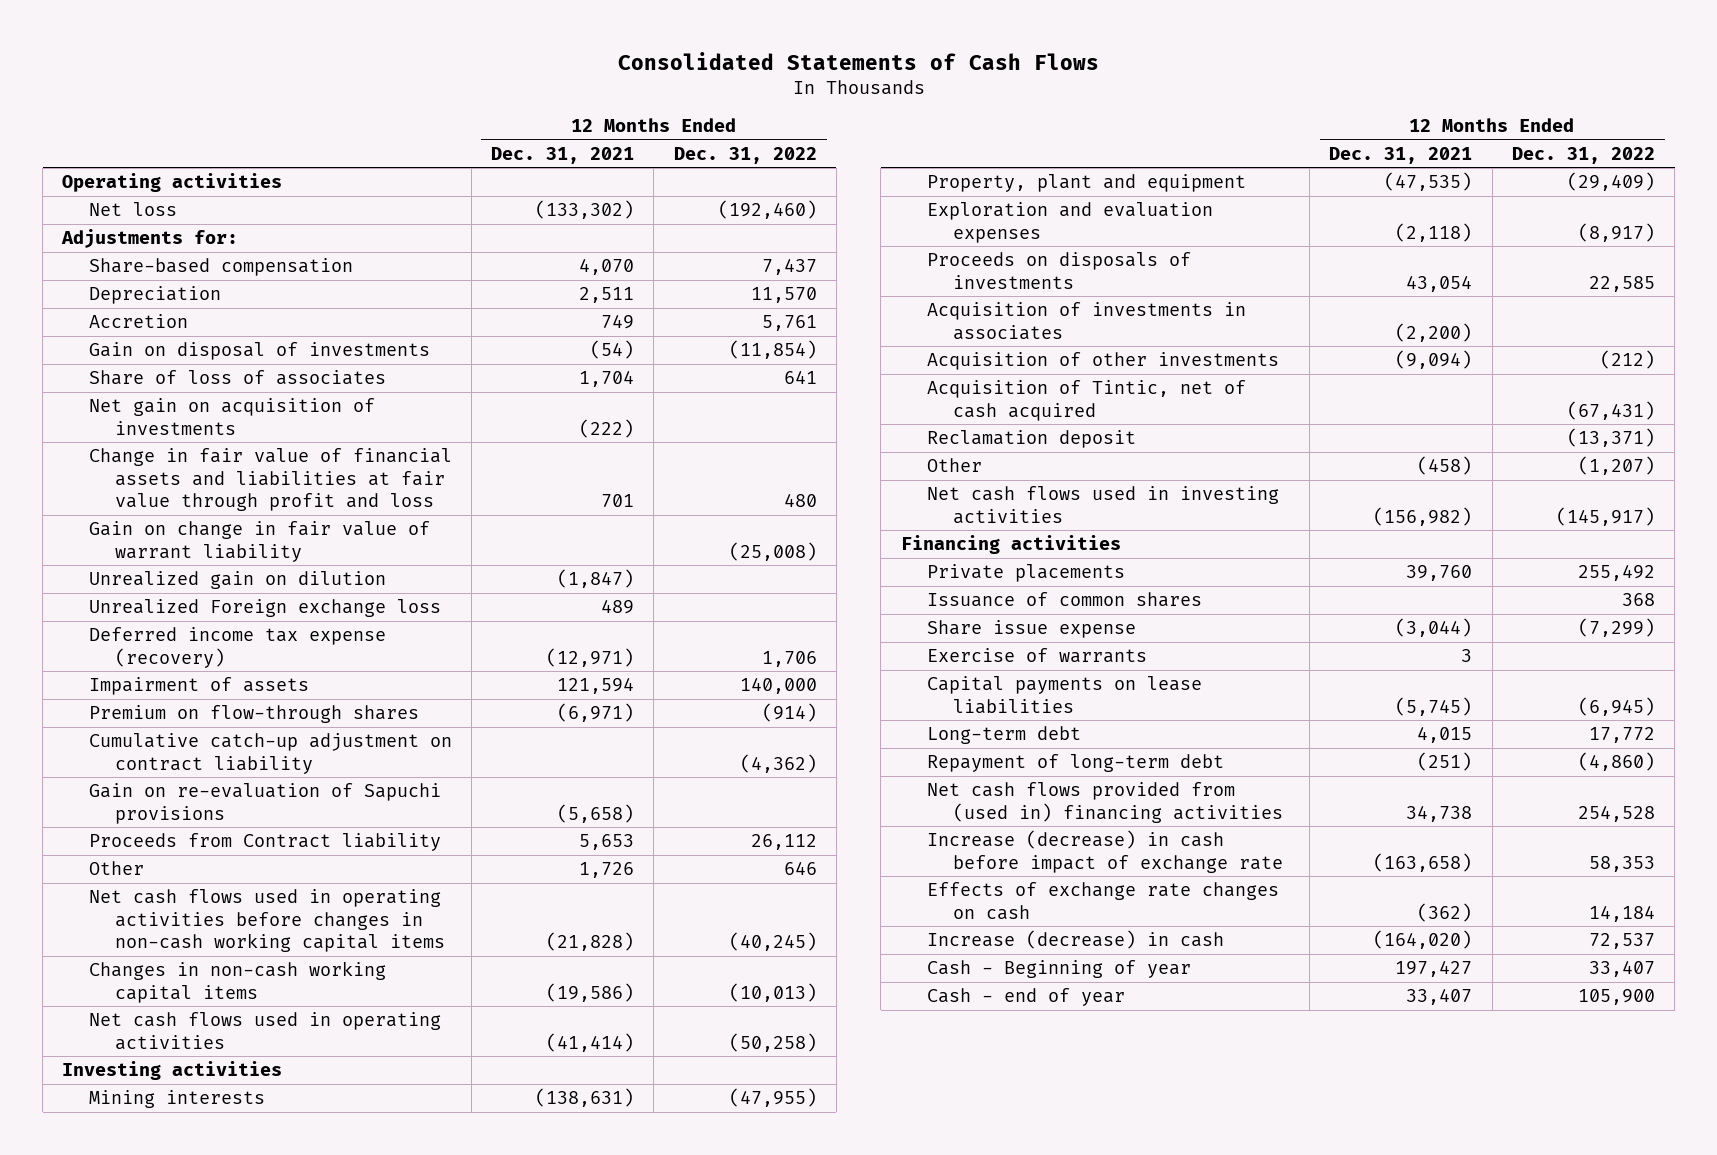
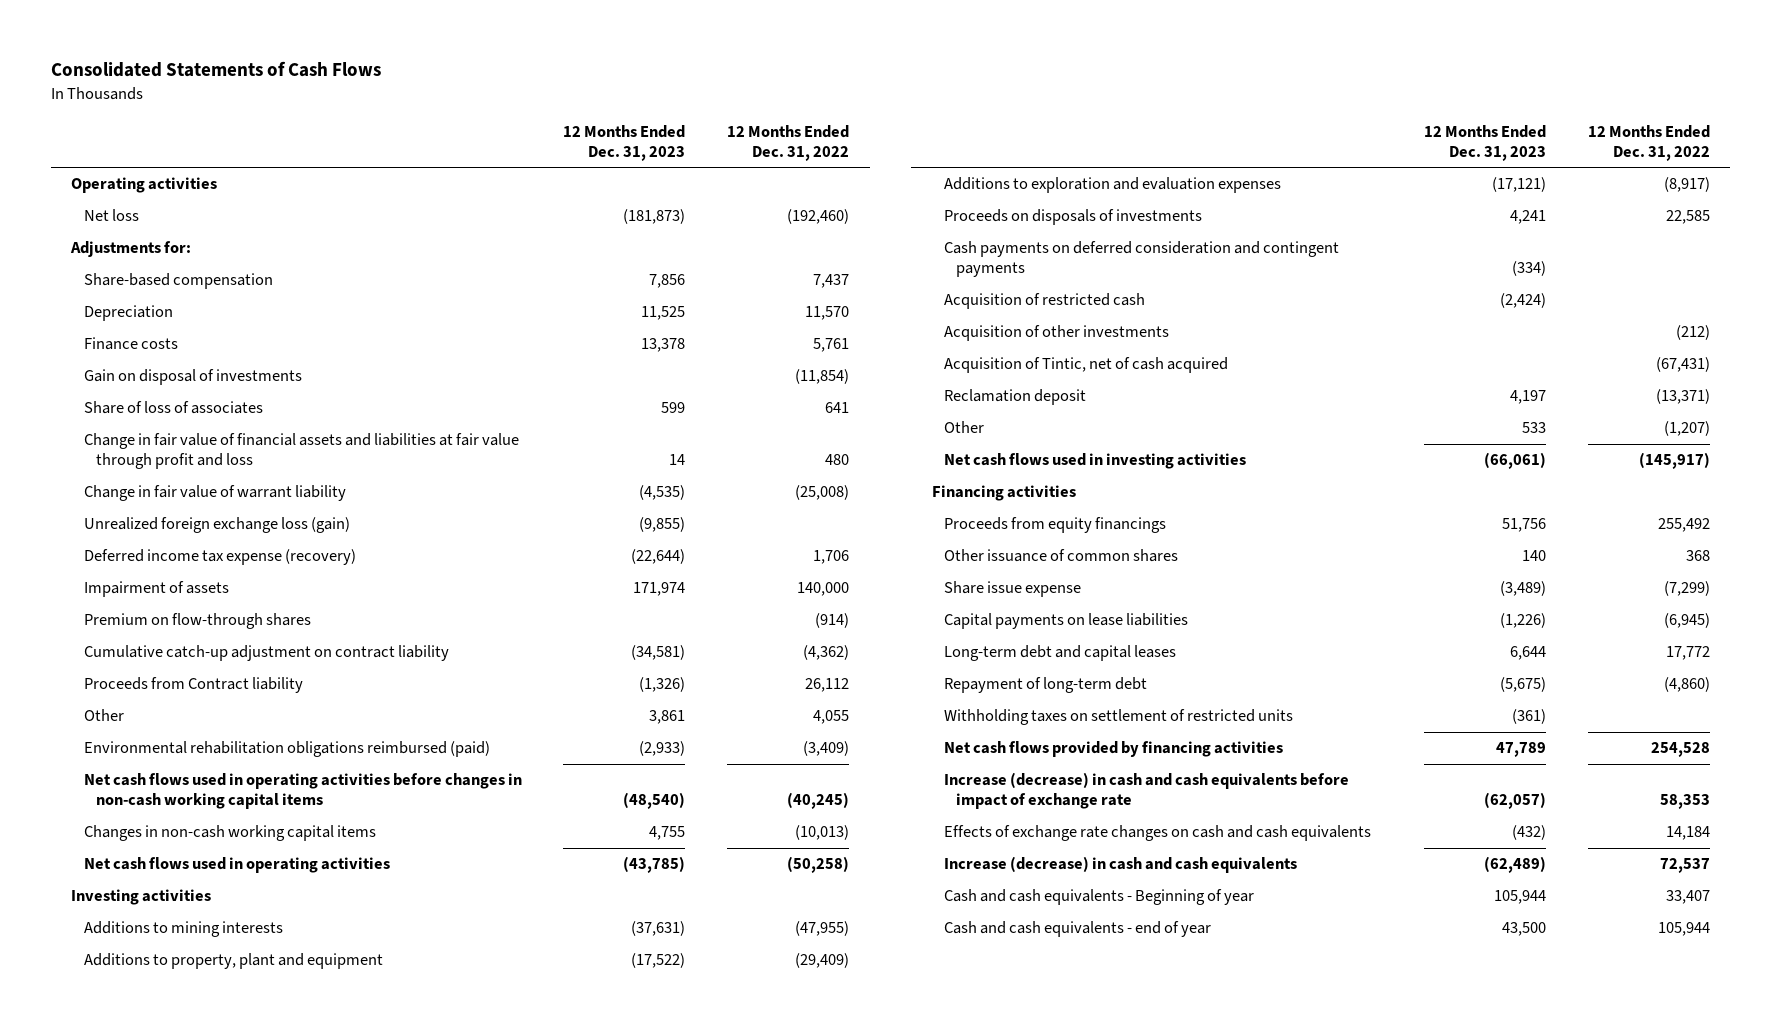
[491,146,635,164] Dec. 31, 2021 -> none
none -> [563,124,686,161] 12 Months Ended Dec. 31, 2023
[88,314,188,329] Accretion -> [83,337,178,351] Finance costs
[88,398,375,435] Net gain on acquisition of investments -> none
[88,571,386,590] Unrealized gain on dilution -> none
[88,521,430,562] Gain on change in fair value of warrant liability -> [83,485,346,502] Change in fair value of warrant liability
[88,599,441,618] Unrealized Foreign exchange loss -> [83,517,350,534] Unrealized foreign exchange loss (gain)
[88,783,441,824] Gain on re-evaluation of Sapuchi provisions -> none
[783,862,817,876] 646 -> [812,710,849,725] 4,055
none -> [83,741,490,758] Environmental rehabilitation obligations reimbursed (paid)
[88,1090,265,1109] Mining interests -> [83,921,283,938] Additions to mining interests
[926,174,1246,193] Property, plant and equipment -> [83,953,383,970] Additions to property, plant and equipment
[926,202,1213,243] Exploration and evaluation expenses -> [944,177,1282,194] Additions to exploration and evaluation expenses
[926,302,1246,340] Acquisition of investments in associates -> none
none -> [944,241,1340,278] Cash payments on deferred consideration and contingent payments
none -> [944,293,1146,310] Acquisition of restricted cash
[926,564,1125,583] Private placements -> [944,517,1167,534] Proceeds from equity financings
[926,592,1202,608] Issuance of common shares -> [944,549,1179,563] Other issuance of common shares
[926,648,1147,664] Exercise of warrants -> none
[926,726,1081,745] Long-term debt -> [944,645,1177,662] Long-term debt and capital leases
none -> [944,709,1294,726] Withholding taxes on settlement of restricted units
[926,782,1283,823] Net cash flows provided from (used in) financing activities -> [944,741,1284,758] Net cash flows provided by financing activities
[926,830,1283,873] Increase (decrease) in cash before impact of exchange rate -> [944,772,1350,810] Increase (decrease) in cash and cash equivalents before impact of exchange rate
[926,882,1279,920] Effects of exchange rate changes on cash -> [944,825,1372,842] Effects of exchange rate changes on cash and cash equivalents
[926,930,1224,950] Increase (decrease) in cash -> [944,856,1298,874] Increase (decrease) in cash and cash equivalents
[926,960,1191,979] Cash - Beginning of year -> [944,889,1255,906] Cash and cash equivalents - Beginning of year
[926,988,1125,1007] Cash - end of year -> [944,921,1212,938] Cash and cash equivalents - end of year
[1577,989,1655,1006] 105,900 -> [1657,922,1710,937] 105,944

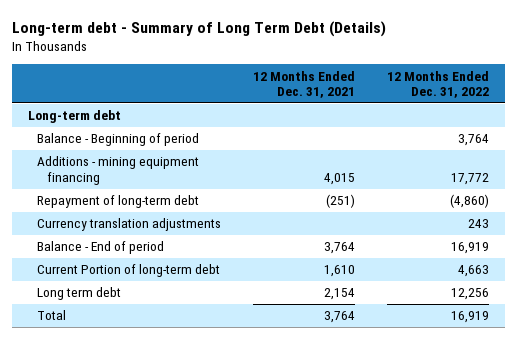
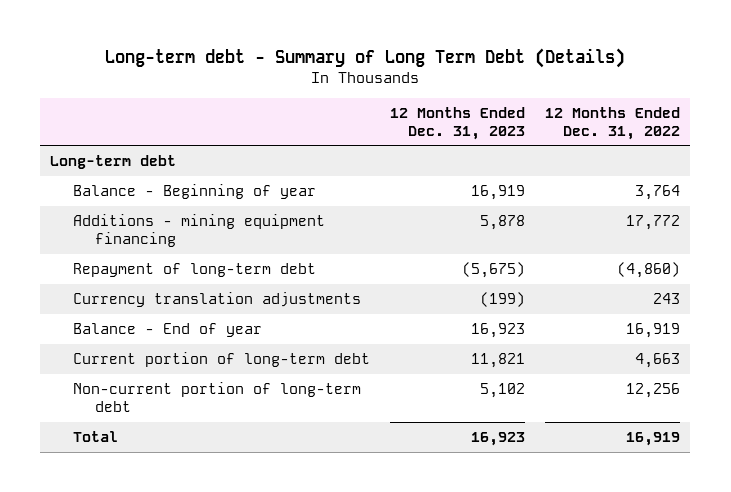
[253,70,356,99] 12 Months Ended Dec. 31, 2021 -> none
none -> [389,106,525,140] 12 Months Ended Dec. 31, 2023
[37,133,200,147] Balance - Beginning of period -> [72,183,316,199] Balance - Beginning of year
[37,241,165,255] Balance - End of period -> [72,322,262,337] Balance - End of year
[37,264,221,278] Current Portion of long-term debt -> [72,351,370,367] Current portion of long-term debt
[37,287,122,301] Long term debt -> [72,381,361,412] Non-current portion of long-term debt

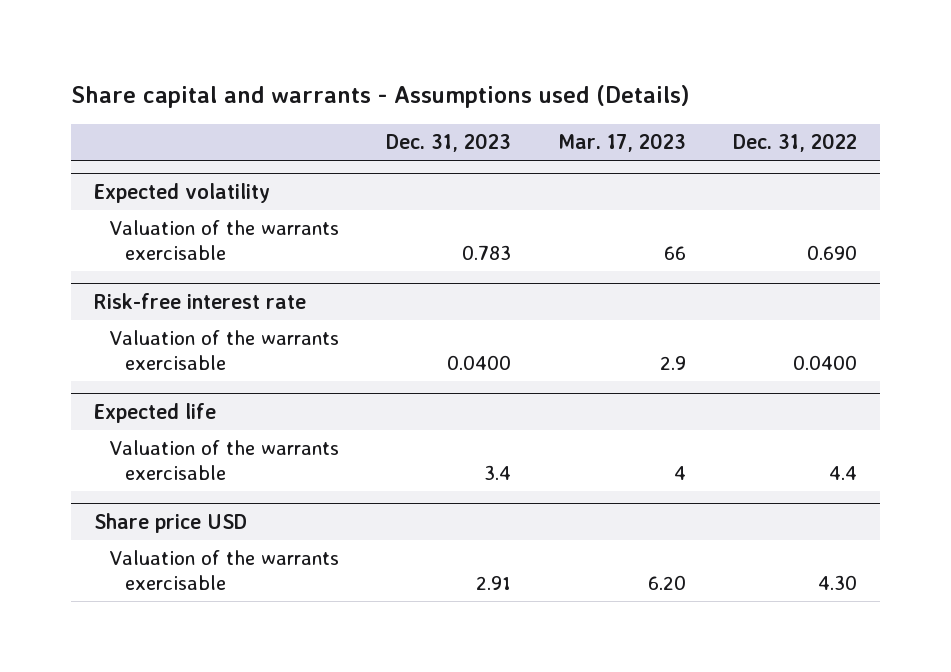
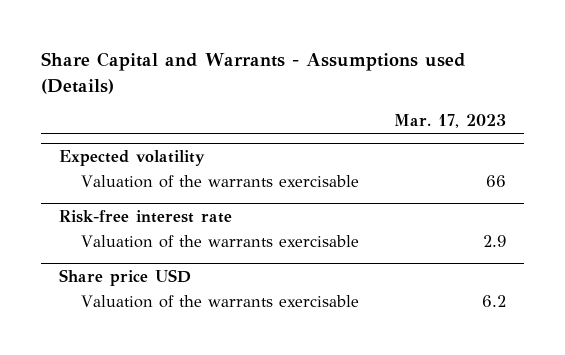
[70,85,690,109] Share capital and warrants - Assumptions used (Details) -> [41,52,467,94] Share Capital and Warrants - Assumptions used (Details)
[386,133,512,153] Dec. 31, 2023 -> none
[732,133,857,153] Dec. 31, 2022 -> none
[94,402,217,423] Expected life -> none
[109,440,340,481] Valuation of the warrants exercisable -> none
[647,575,686,591] 6.20 -> [482,295,507,308] 6.2

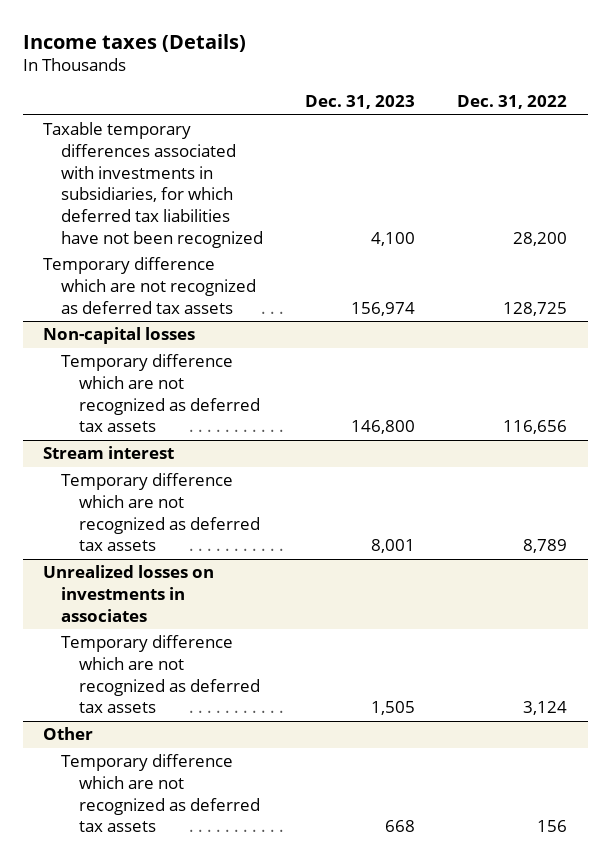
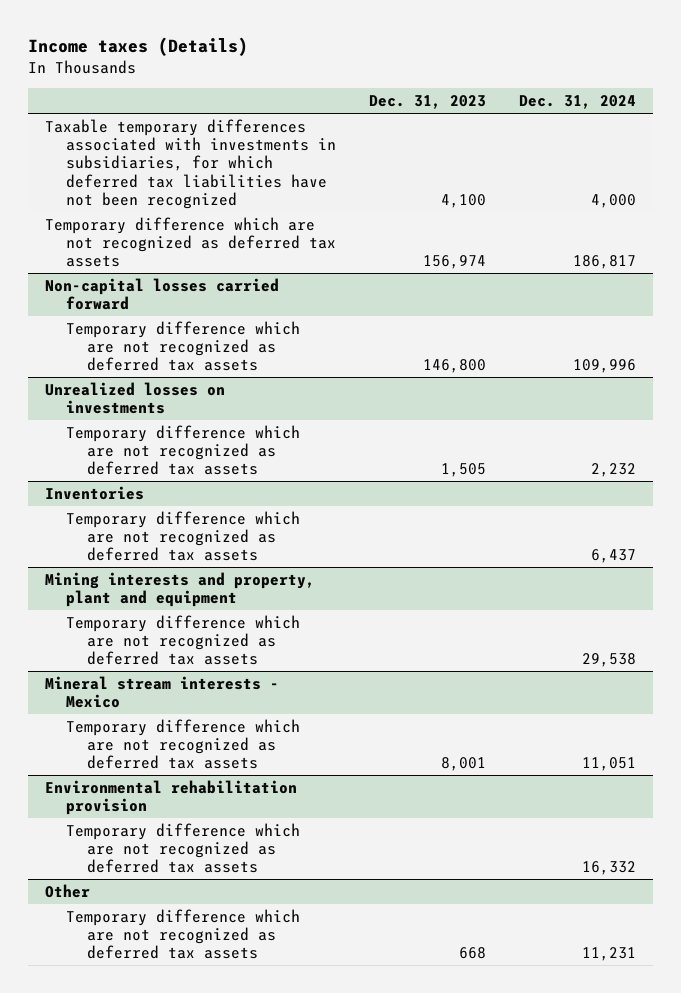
[456,95,567,110] Dec. 31, 2022 -> none
none -> [519,95,637,110] Dec. 31, 2024
[43,327,196,345] Non-capital losses -> [44,277,279,311] Non-capital losses carried forward
[43,446,175,460] Stream interest -> none
[61,473,261,552] Temporary difference which are not recognized as deferred tax assets -> none
[43,565,215,622] Unrealized losses on investments in associates -> [44,381,225,415] Unrealized losses on investments
none -> [44,485,144,500] Inventories
none -> [65,510,300,562] Temporary difference which are not recognized as deferred tax assets
none -> [44,571,315,608] Mining interests and property, plant and equipment
none -> [65,614,300,666] Temporary difference which are not recognized as deferred tax assets
none -> [44,675,279,709] Mineral stream interests - Mexico
none -> [65,718,300,770] Temporary difference which are not recognized as deferred tax assets
none -> [44,779,297,816] Environmental rehabilitation provision
none -> [65,822,300,874] Temporary difference which are not recognized as deferred tax assets

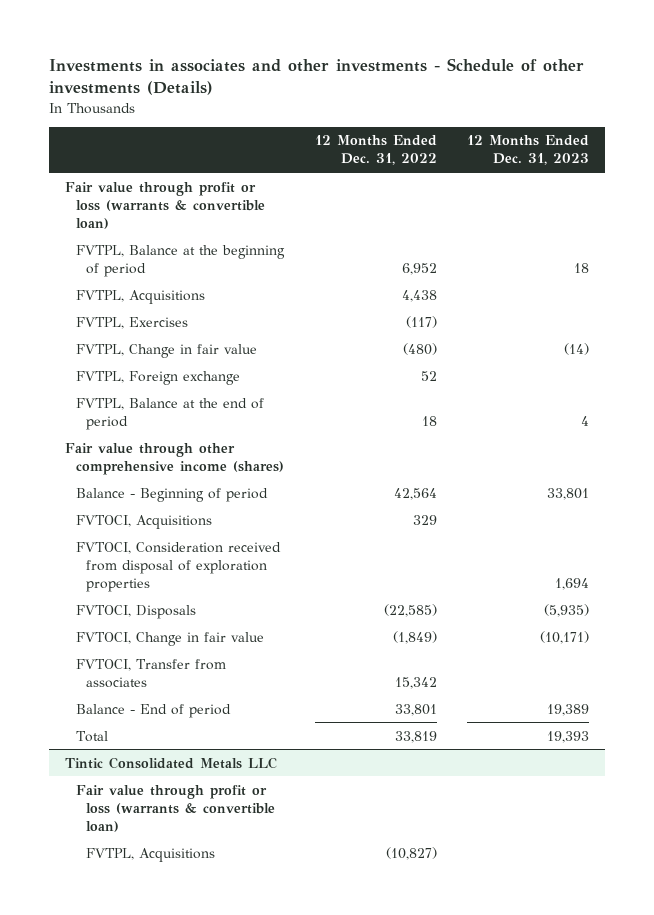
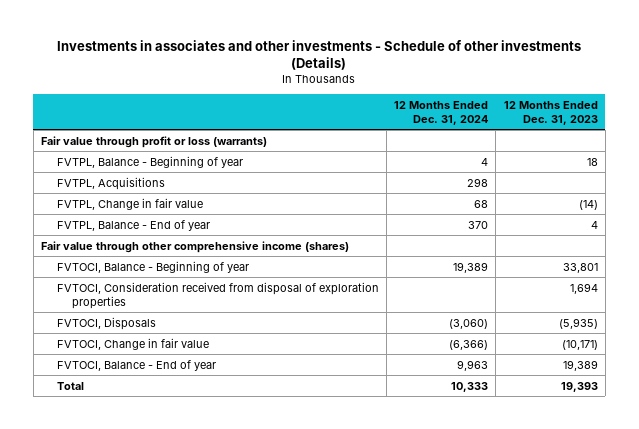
[314,135,437,166] 12 Months Ended Dec. 31, 2022 -> none
none -> [394,100,489,125] 12 Months Ended Dec. 31, 2024
[64,181,265,229] Fair value through profit or loss (warrants & convertible loan) -> [40,135,267,148] Fair value through profit or loss (warrants)
[75,244,285,277] FVTPL, Balance at the beginning of period -> [56,155,243,168] FVTPL, Balance - Beginning of year
[75,316,188,329] FVTPL, Exercises -> none
[75,370,240,385] FVTPL, Foreign exchange -> none
[75,397,264,430] FVTPL, Balance at the end of period -> [56,219,210,231] FVTPL, Balance - End of year
[75,514,212,529] FVTOCI, Acquisitions -> none
[75,487,268,502] Balance - Beginning of period -> [56,260,249,273] FVTOCI, Balance - Beginning of year
[75,658,226,688] FVTOCI, Transfer from associates -> none
[75,703,231,718] Balance - End of period -> [56,359,216,371] FVTOCI, Balance - End of year
[64,756,277,769] Tintic Consolidated Metals LLC -> none
[75,784,276,832] Fair value through profit or loss (warrants & convertible loan) -> none
[86,847,216,862] FVTPL, Acquisitions -> none

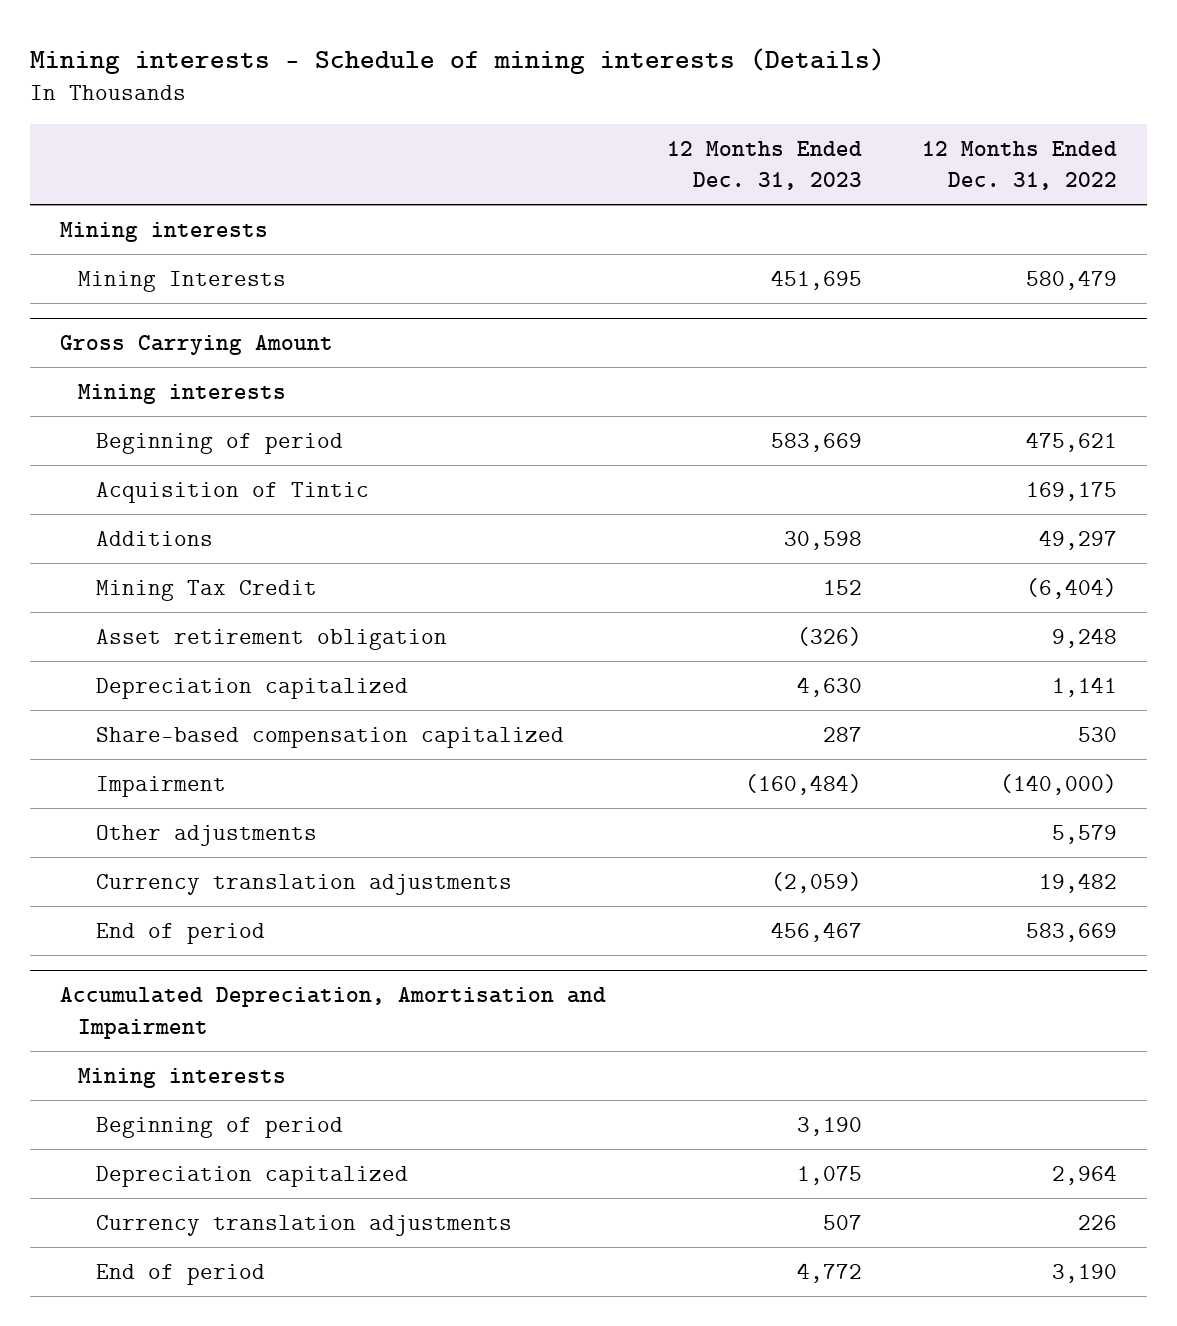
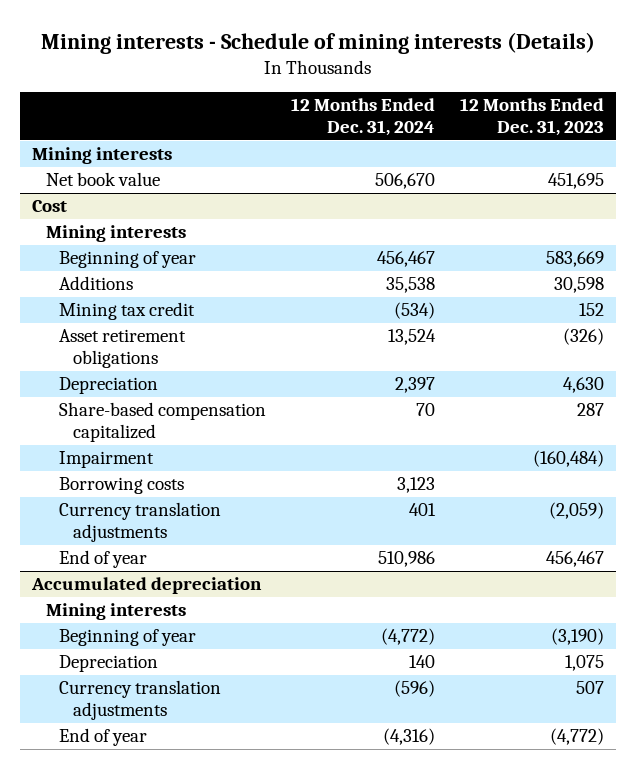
[922,141,1118,191] 12 Months Ended Dec. 31, 2022 -> none
none -> [291,98,436,136] 12 Months Ended Dec. 31, 2024
[78,270,287,292] Mining Interests -> [45,172,160,187] Net book value
[60,335,334,356] Gross Carrying Amount -> [32,200,68,213] Cost
[95,481,369,503] Acquisition of Tintic -> none
[95,432,343,454] Beginning of period -> [59,251,197,269] Beginning of year
[95,579,317,601] Mining Tax Credit -> [59,302,196,321] Mining tax credit
[95,628,447,650] Asset retirement obligation -> [59,329,187,368] Asset retirement obligations
[95,677,408,699] Depreciation capitalized -> [59,377,159,395] Depreciation
[95,824,317,846] Other adjustments -> none
none -> [59,477,185,495] Borrowing costs
[95,922,265,944] End of period -> [59,550,148,569] End of year
[60,987,607,1039] Accumulated Depreciation, Amortisation and Impairment -> [31,577,263,595] Accumulated depreciation
[95,1116,343,1138] Beginning of period -> [59,629,197,647] Beginning of year
[796,1116,862,1136] 3,190 -> [550,628,604,646] (3,190)
[95,1165,408,1187] Depreciation capitalized -> [59,655,159,673] Depreciation
[95,1263,265,1285] End of period -> [59,728,148,747] End of year
[796,1262,862,1283] 4,772 -> [549,728,604,746] (4,772)

